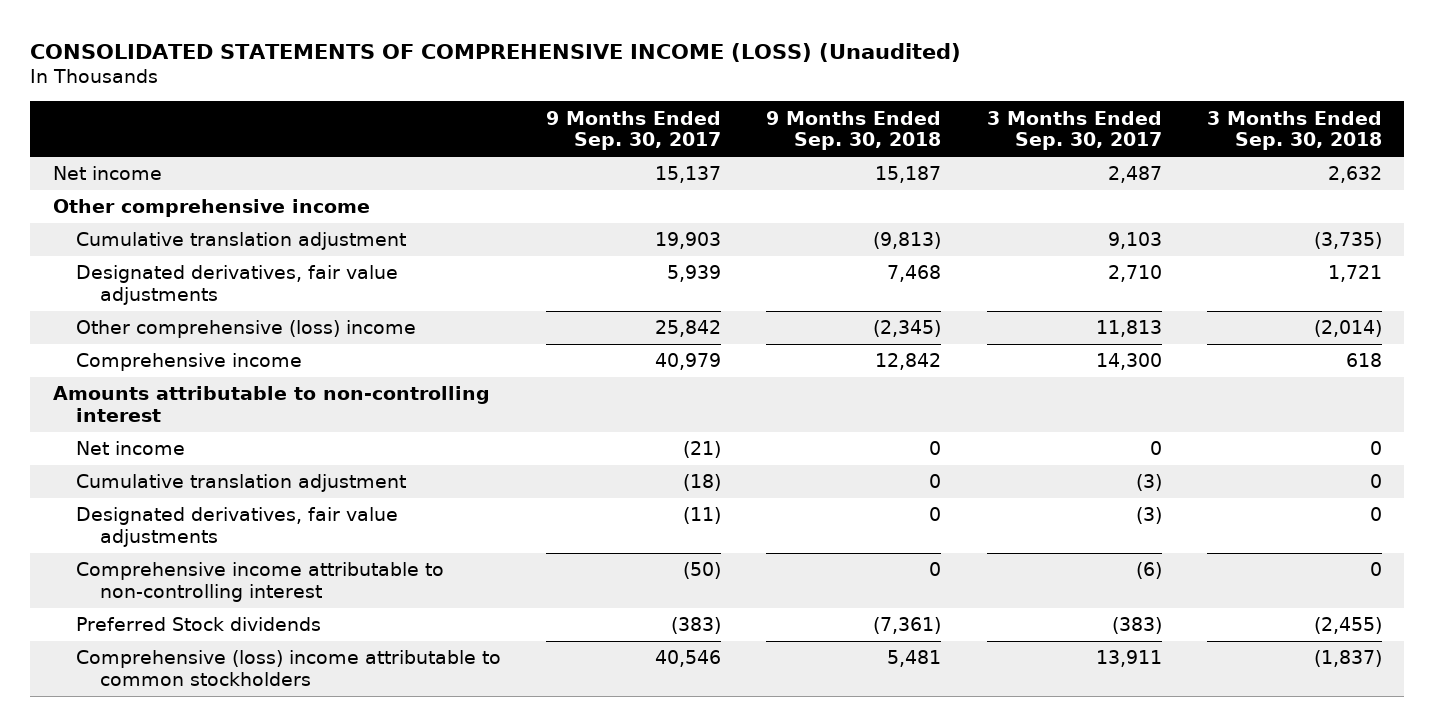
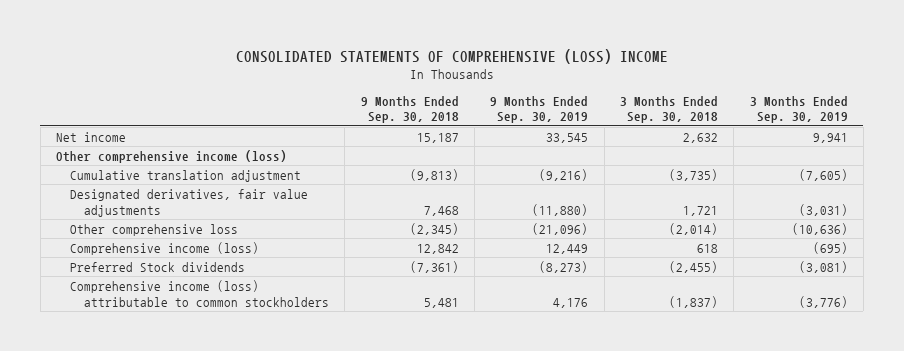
[30,42,962,62] CONSOLIDATED STATEMENTS OF COMPREHENSIVE INCOME (LOSS) (Unaudited) -> [235,48,668,64] CONSOLIDATED STATEMENTS OF COMPREHENSIVE (LOSS) INCOME
[546,110,722,151] 9 Months Ended Sep. 30, 2017 -> none
[986,110,1162,151] 3 Months Ended Sep. 30, 2017 -> none
none -> [490,95,589,124] 9 Months Ended Sep. 30, 2019
none -> [749,95,848,124] 3 Months Ended Sep. 30, 2019
[52,199,370,218] Other comprehensive income -> [56,149,288,163] Other comprehensive income (loss)
[52,386,490,422] Amounts attributable to non-controlling interest -> none
[76,441,186,456] Net income -> none
[76,474,407,493] Cumulative translation adjustment -> none
[76,507,399,547] Designated derivatives, fair value adjustments -> none
[76,562,445,602] Comprehensive income attributable to non-controlling interest -> none
[76,320,417,339] Other comprehensive (loss) income -> [70,223,239,236] Other comprehensive loss
[76,353,303,372] Comprehensive income -> [70,241,260,255] Comprehensive income (loss)
[76,650,502,686] Comprehensive (loss) income attributable to common stockholders -> [70,279,330,307] Comprehensive income (loss) attributable to common stockholders

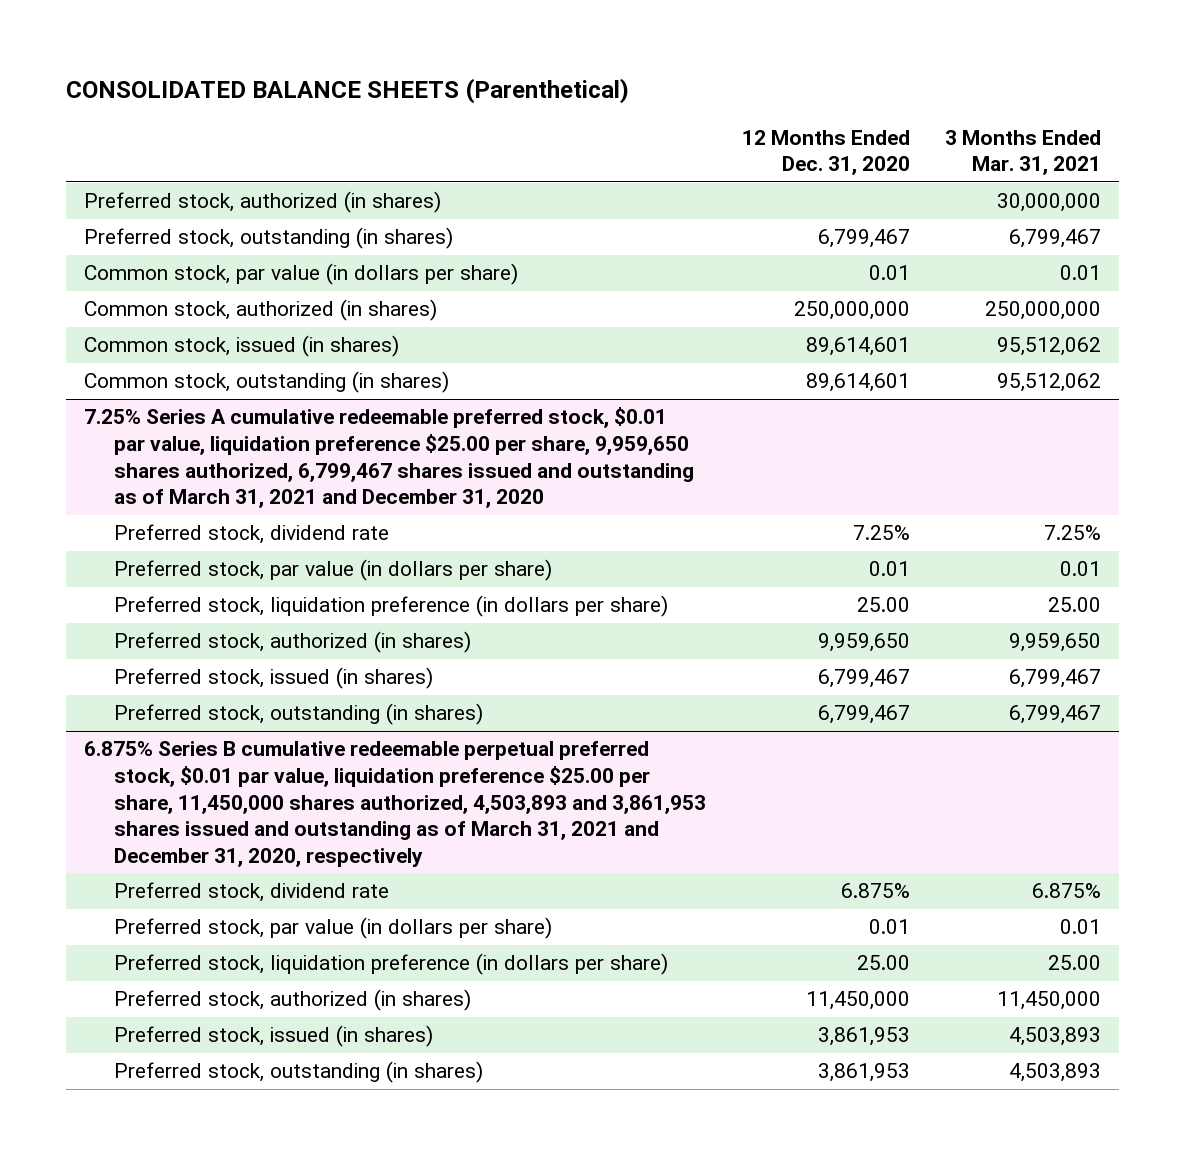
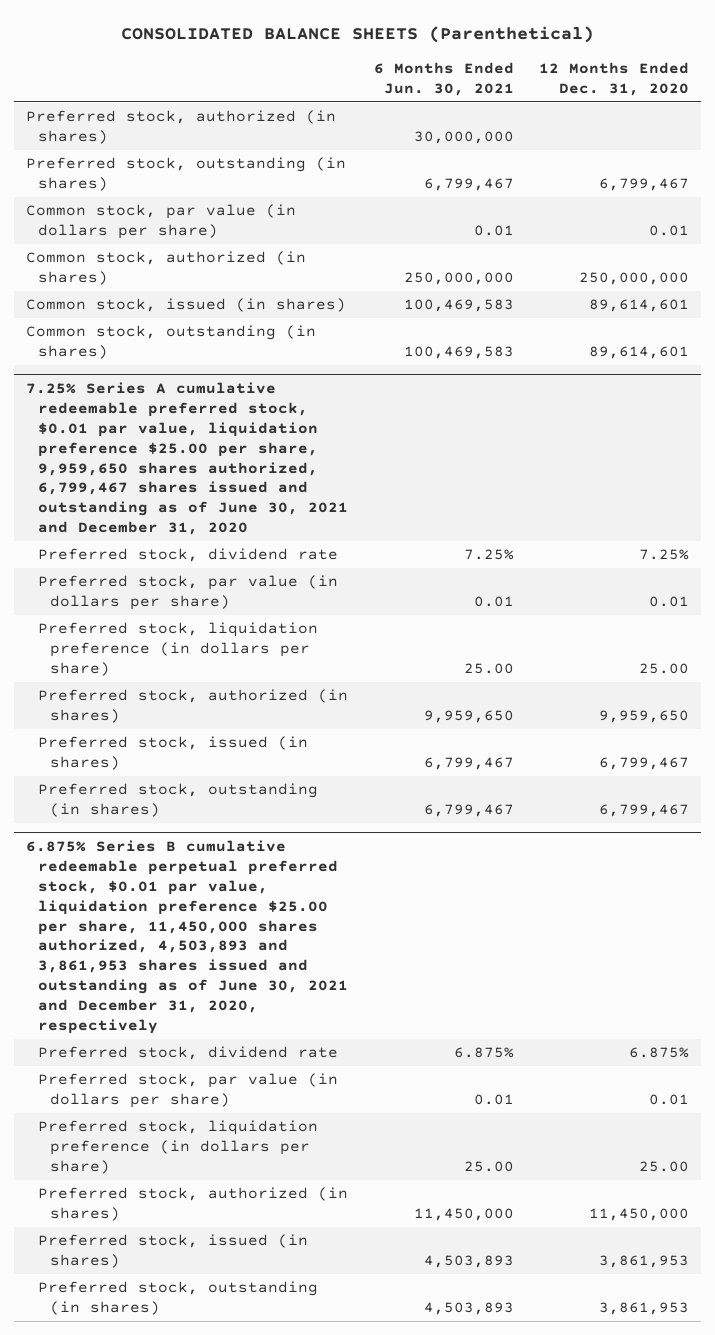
[945,129,1102,176] 3 Months Ended Mar. 31, 2021 -> none
none -> [373,61,514,96] 6 Months Ended Jun. 30, 2021
[83,407,695,509] 7.25% Series A cumulative redeemable preferred stock, $0.01 par value, liquidation preference $25.00 per share, 9,959,650 shares authorized, 6,799,467 shares issued and outstanding as of March 31, 2021 and December 31, 2020 -> [26,382,349,536] 7.25% Series A cumulative redeemable preferred stock, $0.01 par value, liquidation preference $25.00 per share, 9,959,650 shares authorized, 6,799,467 shares issued and outstanding as of June 30, 2021 and December 31, 2020
[83,741,707,867] 6.875% Series B cumulative redeemable perpetual preferred stock, $0.01 par value, liquidation preference $25.00 per share, 11,450,000 shares authorized, 4,503,893 and 3,861,953 shares issued and outstanding as of March 31, 2021 and December 31, 2020, respectively -> [26,840,349,1034] 6.875% Series B cumulative redeemable perpetual preferred stock, $0.01 par value, liquidation preference $25.00 per share, 11,450,000 shares authorized, 4,503,893 and 3,861,953 shares issued and outstanding as of June 30, 2021 and December 31, 2020, respectively

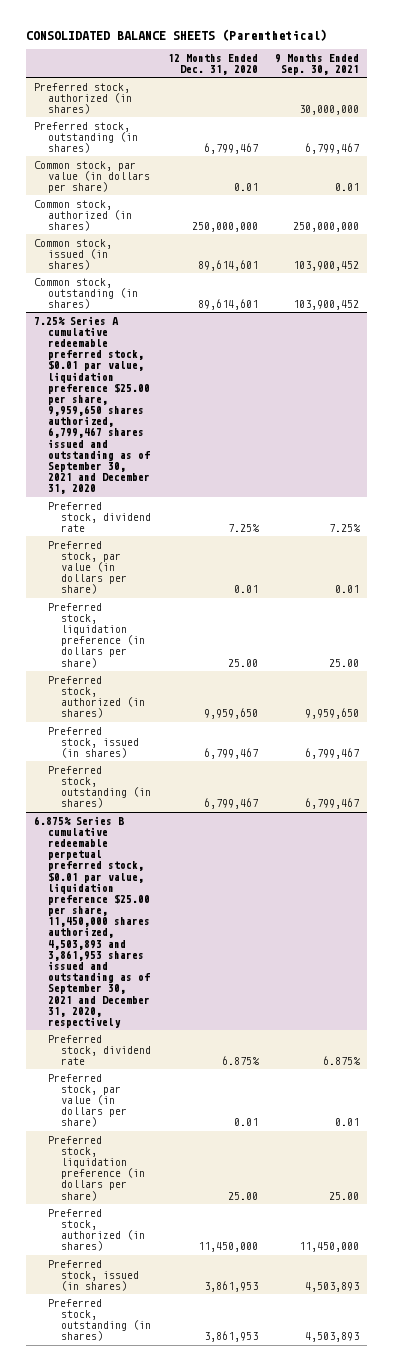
[373,61,514,96] 6 Months Ended Jun. 30, 2021 -> none
none -> [274,53,359,75] 9 Months Ended Sep. 30, 2021
[26,382,349,536] 7.25% Series A cumulative redeemable preferred stock, $0.01 par value, liquidation preference $25.00 per share, 9,959,650 shares authorized, 6,799,467 shares issued and outstanding as of June 30, 2021 and December 31, 2020 -> [34,315,150,495] 7.25% Series A cumulative redeemable preferred stock, $0.01 par value, liquidation preference $25.00 per share, 9,959,650 shares authorized, 6,799,467 shares issued and outstanding as of September 30, 2021 and December 31, 2020
[26,840,349,1034] 6.875% Series B cumulative redeemable perpetual preferred stock, $0.01 par value, liquidation preference $25.00 per share, 11,450,000 shares authorized, 4,503,893 and 3,861,953 shares issued and outstanding as of June 30, 2021 and December 31, 2020, respectively -> [34,815,150,1028] 6.875% Series B cumulative redeemable perpetual preferred stock, $0.01 par value, liquidation preference $25.00 per share, 11,450,000 shares authorized, 4,503,893 and 3,861,953 shares issued and outstanding as of September 30, 2021 and December 31, 2020, respectively

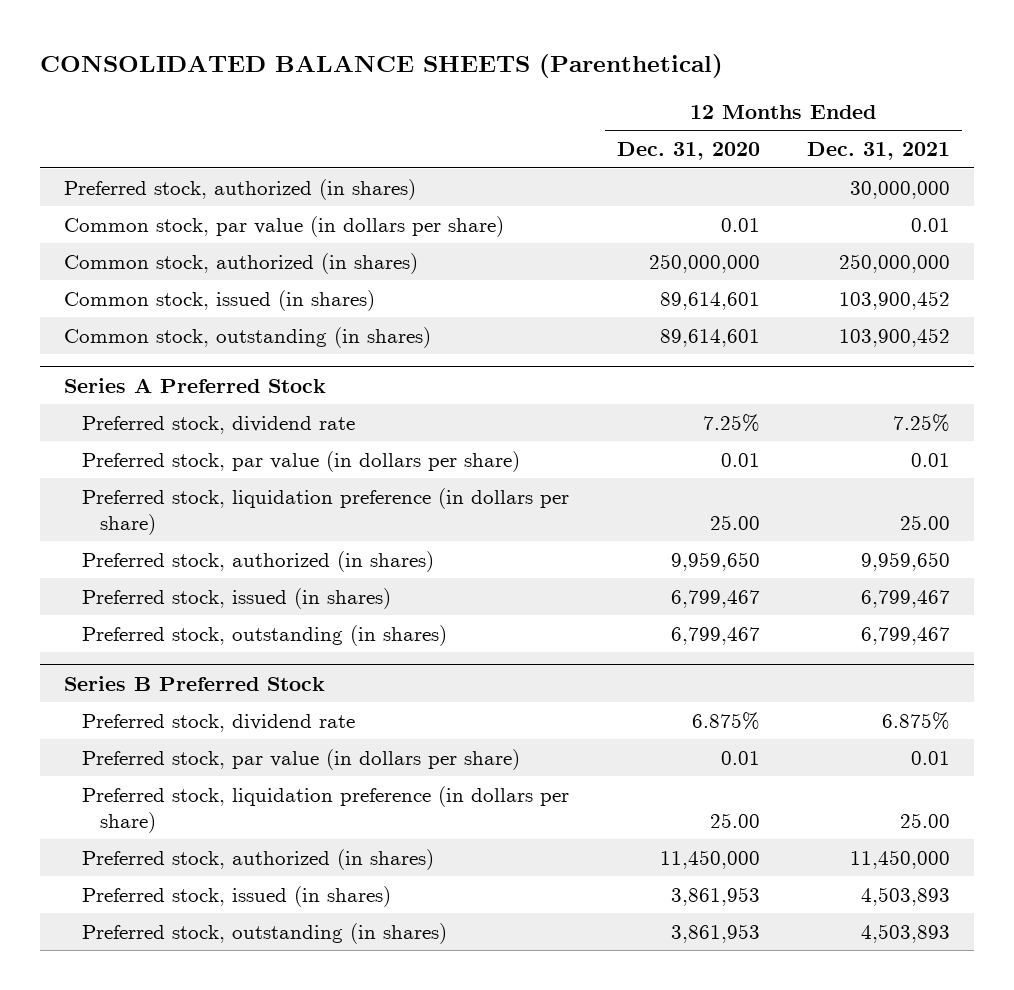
[274,53,359,75] 9 Months Ended Sep. 30, 2021 -> none
none -> [807,142,951,161] Dec. 31, 2021
[34,121,138,154] Preferred stock, outstanding (in shares) -> none
[34,315,150,495] 7.25% Series A cumulative redeemable preferred stock, $0.01 par value, liquidation preference $25.00 per share, 9,959,650 shares authorized, 6,799,467 shares issued and outstanding as of September 30, 2021 and December 31, 2020 -> [63,377,326,393] Series A Preferred Stock
[34,815,150,1028] 6.875% Series B cumulative redeemable perpetual preferred stock, $0.01 par value, liquidation preference $25.00 per share, 11,450,000 shares authorized, 4,503,893 and 3,861,953 shares issued and outstanding as of September 30, 2021 and December 31, 2020, respectively -> [63,675,325,691] Series B Preferred Stock

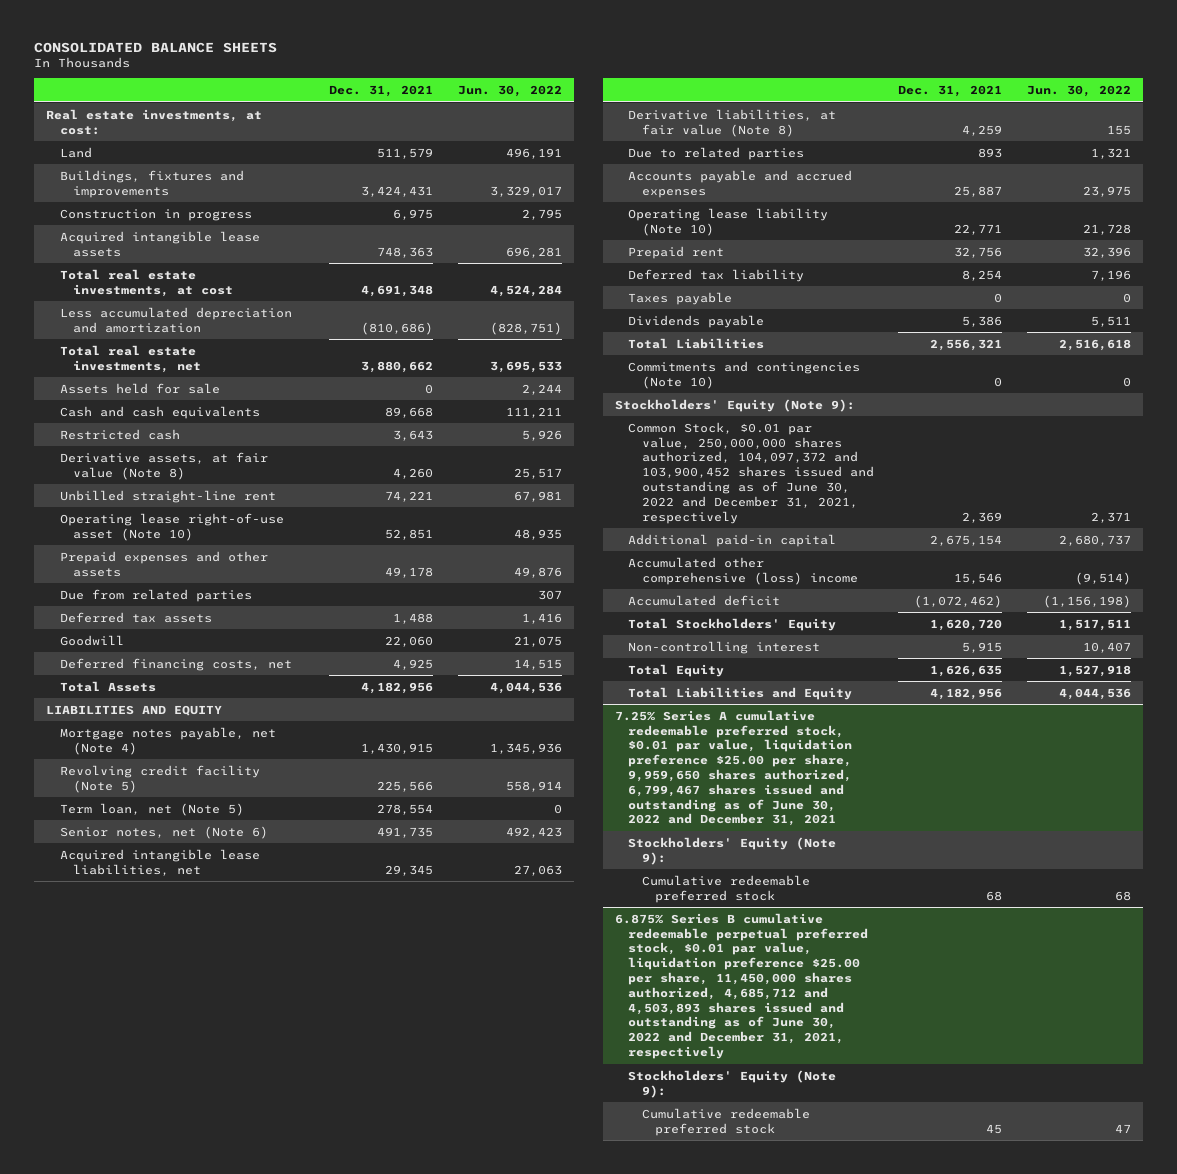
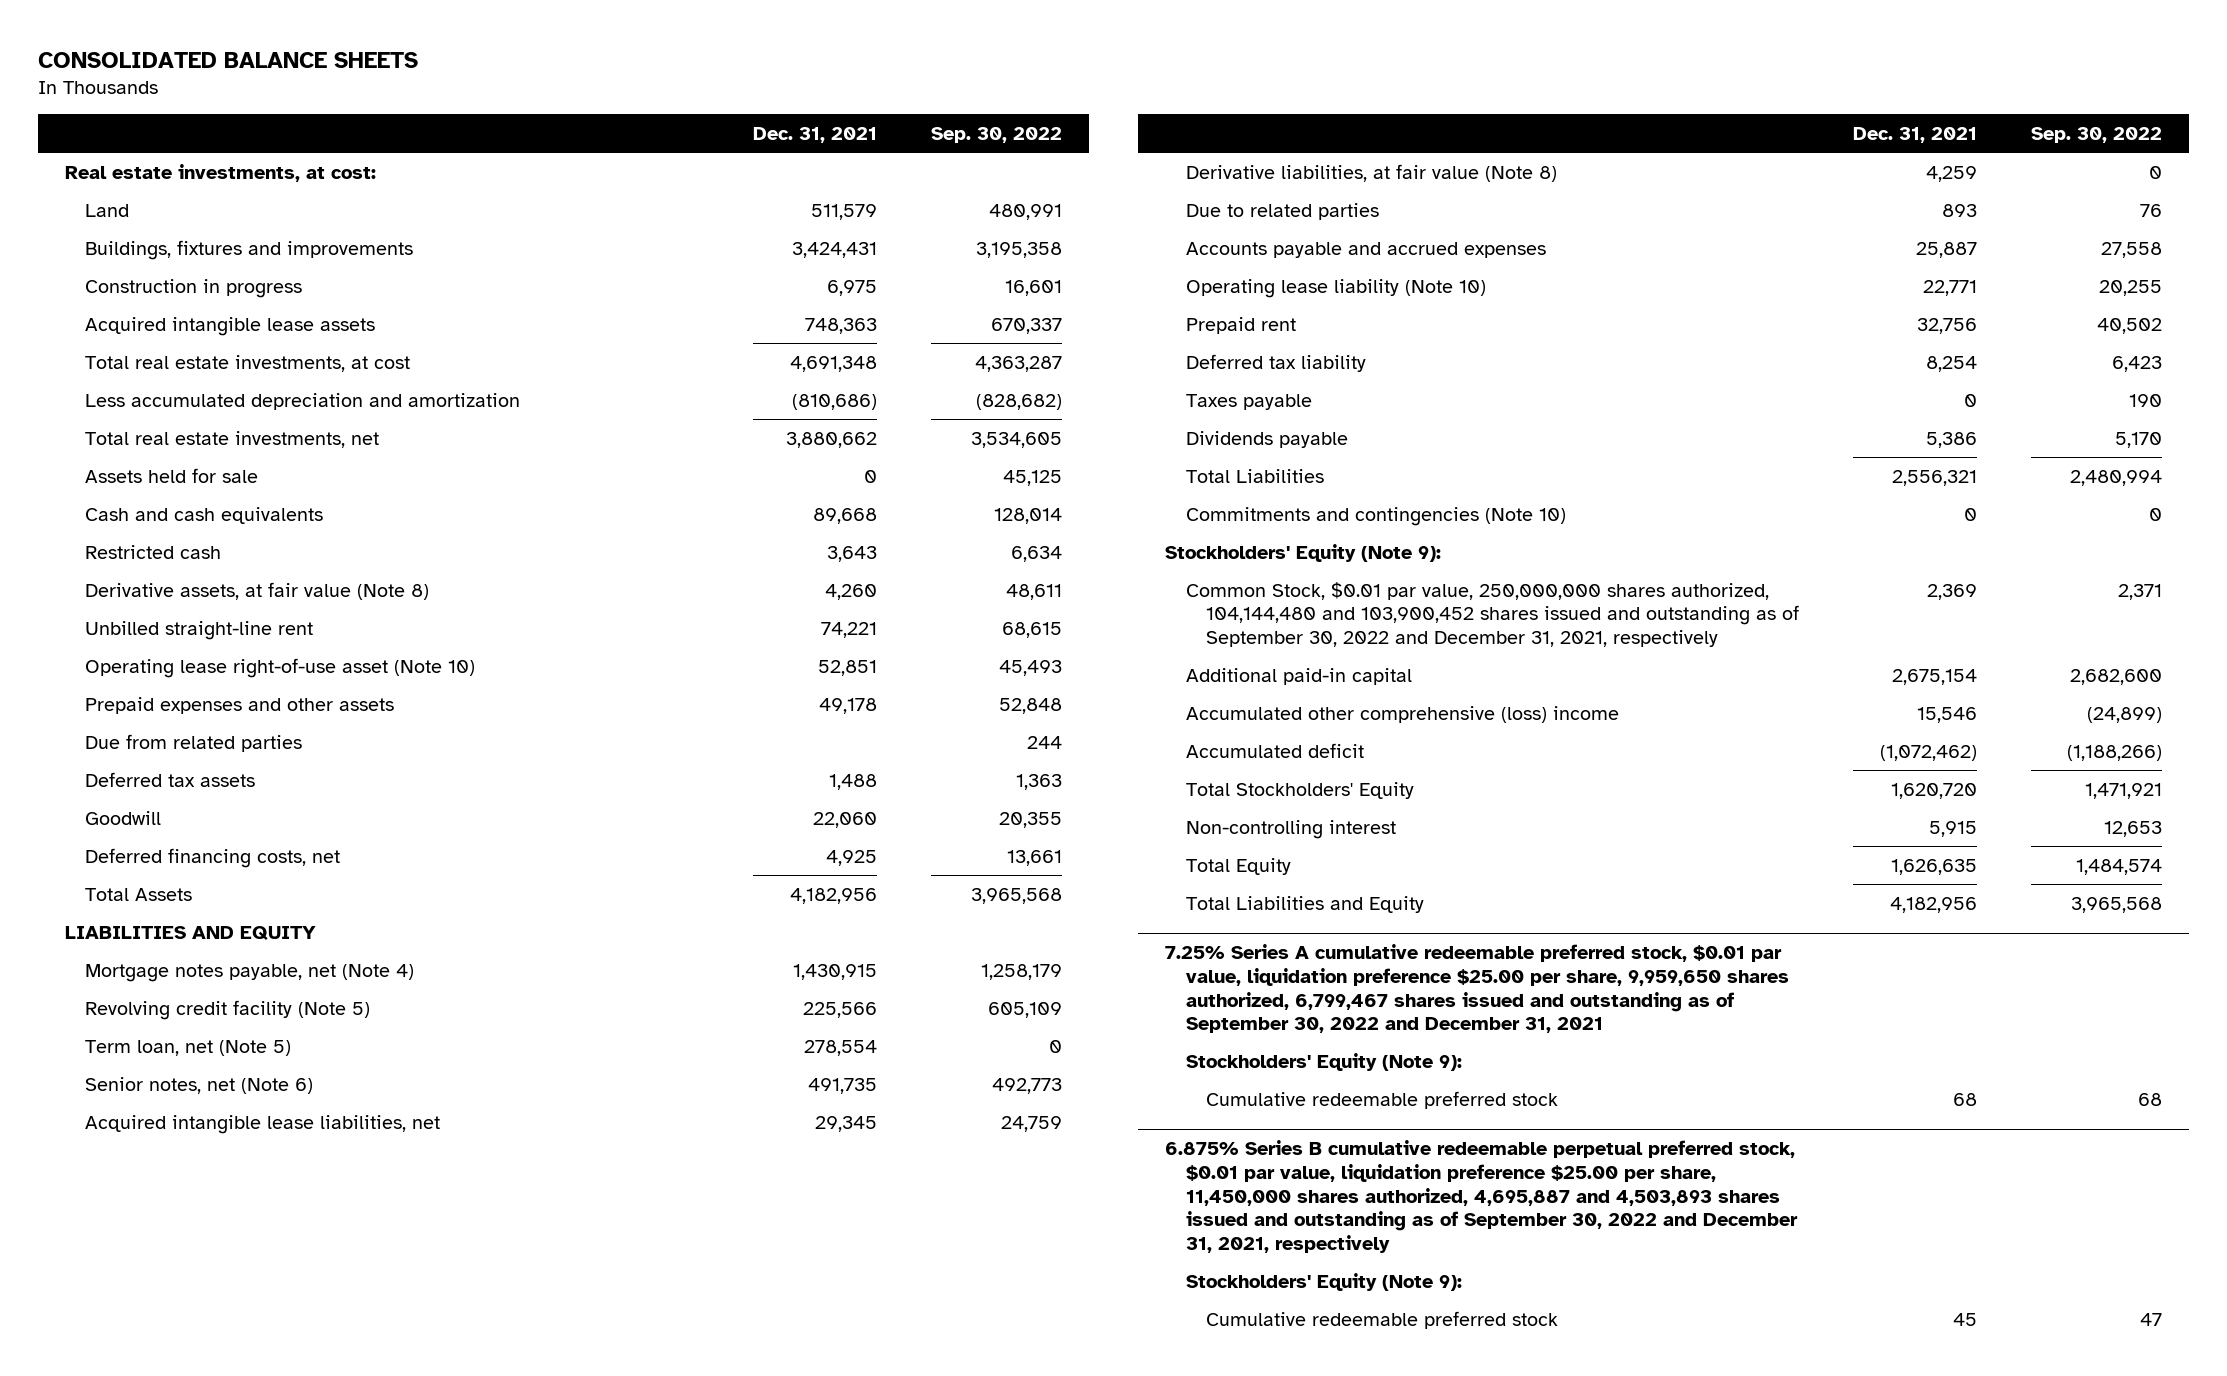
[457,85,562,98] Jun. 30, 2022 -> none
none -> [930,126,1062,143] Sep. 30, 2022
[628,421,874,524] Common Stock, $0.01 par value, 250,000,000 shares authorized, 104,097,372 and 103,900,452 shares issued and outstanding as of June 30, 2022 and December 31, 2021, respectively -> [1185,581,1800,647] Common Stock, $0.01 par value, 250,000,000 shares authorized, 104,144,480 and 103,900,452 shares issued and outstanding as of September 30, 2022 and December 31, 2021, respectively
[614,709,853,827] 7.25% Series A cumulative redeemable preferred stock, $0.01 par value, liquidation preference $25.00 per share, 9,959,650 shares authorized, 6,799,467 shares issued and outstanding as of June 30, 2022 and December 31, 2021 -> [1165,944,1789,1034] 7.25% Series A cumulative redeemable preferred stock, $0.01 par value, liquidation preference $25.00 per share, 9,959,650 shares authorized, 6,799,467 shares issued and outstanding as of September 30, 2022 and December 31, 2021
[614,912,869,1060] 6.875% Series B cumulative redeemable perpetual preferred stock, $0.01 par value, liquidation preference $25.00 per share, 11,450,000 shares authorized, 4,685,712 and 4,503,893 shares issued and outstanding as of June 30, 2022 and December 31, 2021, respectively -> [1165,1140,1798,1253] 6.875% Series B cumulative redeemable perpetual preferred stock, $0.01 par value, liquidation preference $25.00 per share, 11,450,000 shares authorized, 4,695,887 and 4,503,893 shares issued and outstanding as of September 30, 2022 and December 31, 2021, respectively

